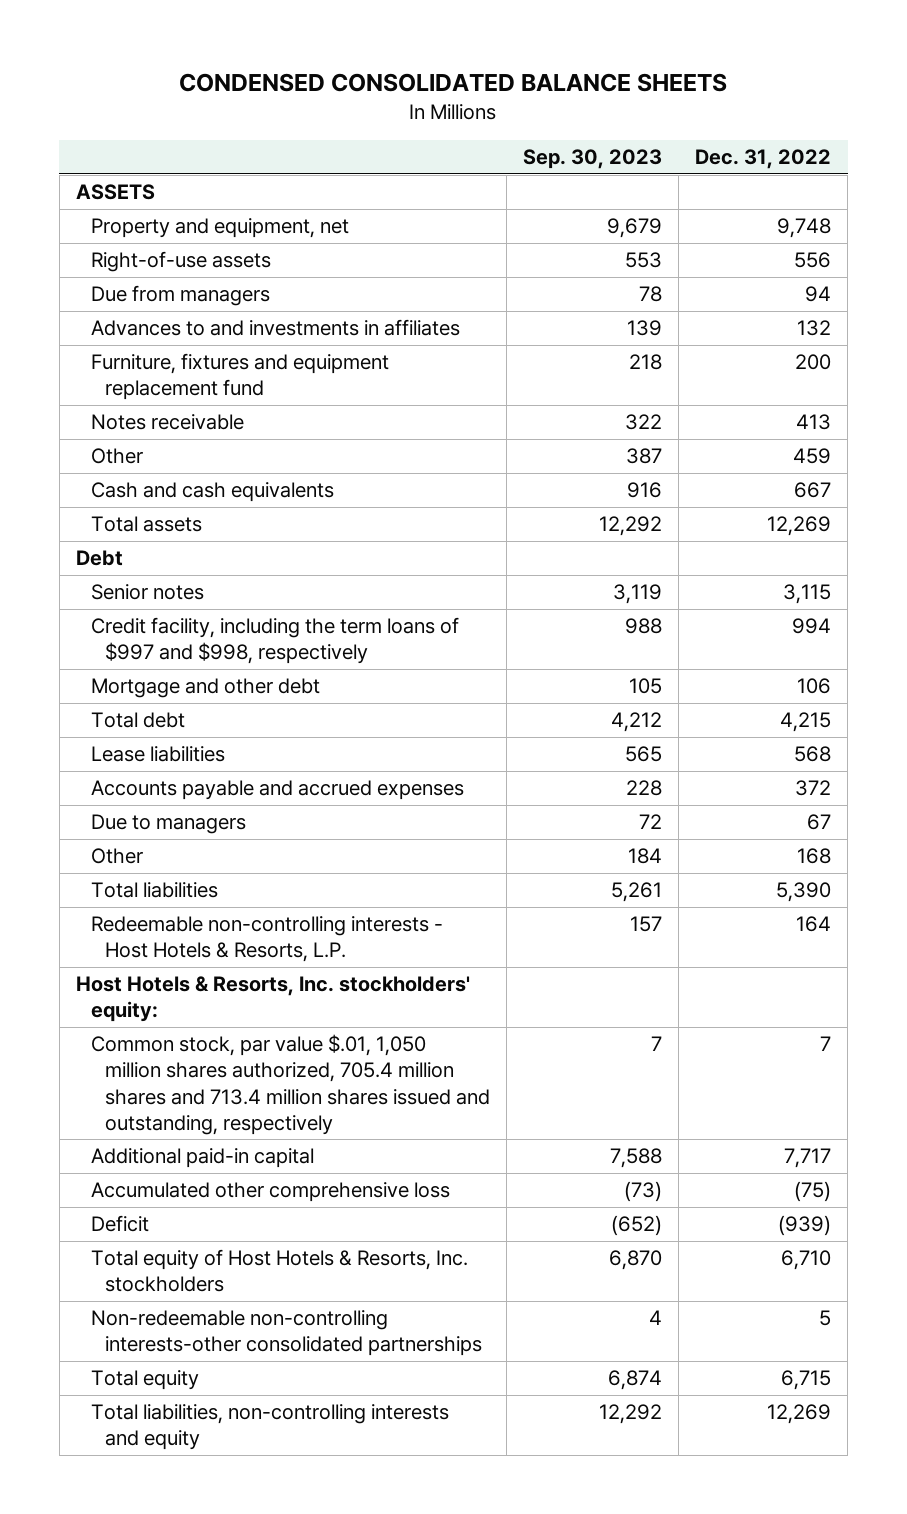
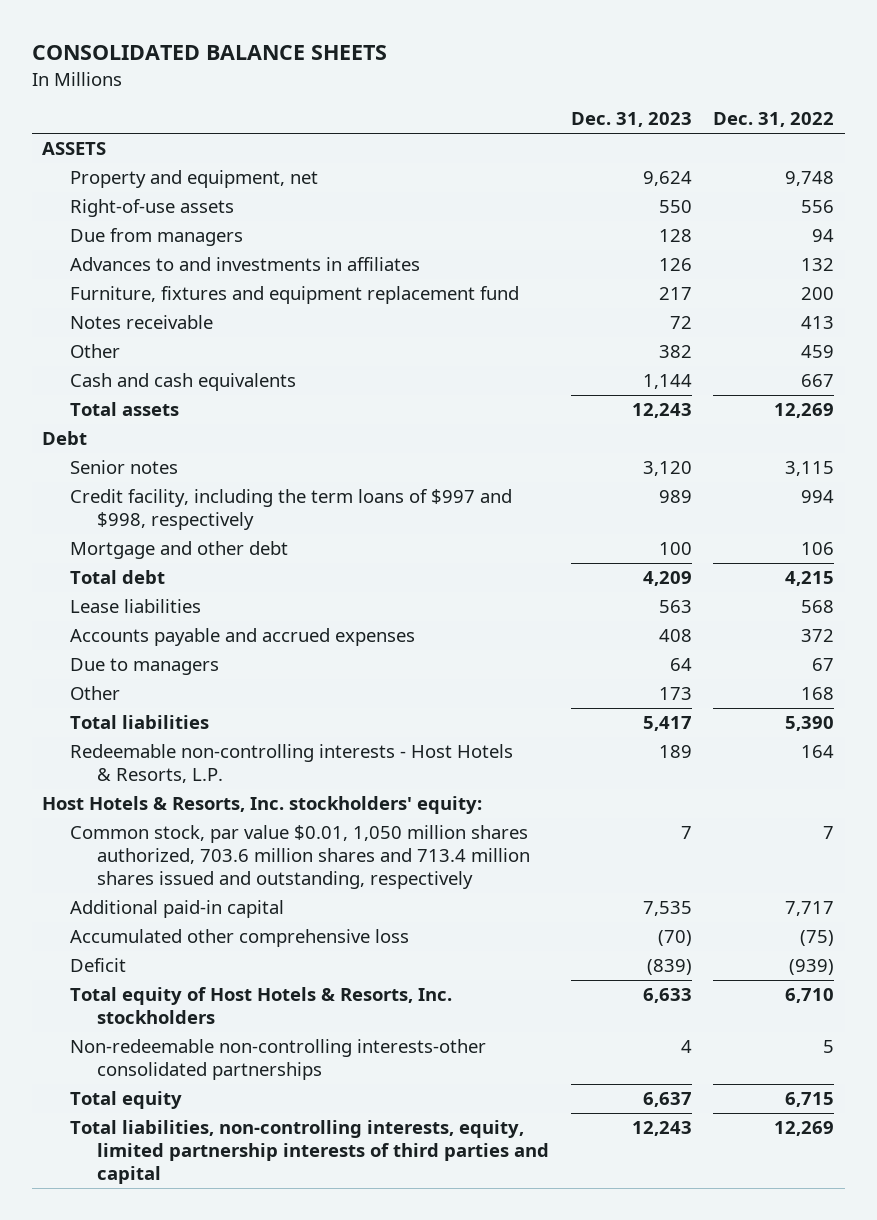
[179,73,728,93] CONDENSED CONSOLIDATED BALANCE SHEETS -> [31,45,387,61] CONSOLIDATED BALANCE SHEETS
[523,149,663,170] Sep. 30, 2023 -> none
none -> [570,112,692,128] Dec. 31, 2023
[90,1034,491,1135] Common stock, par value $.01, 1,050 million shares authorized, 705.4 million shares and 713.4 million shares issued and outstanding, respectively -> [69,825,530,890] Common stock, par value $0.01, 1,050 million shares authorized, 703.6 million shares and 713.4 million shares issued and outstanding, respectively
[90,1404,449,1451] Total liabilities, non-controlling interests and equity -> [69,1120,549,1185] Total liabilities, non-controlling interests, equity, limited partnership interests of third parties and capital

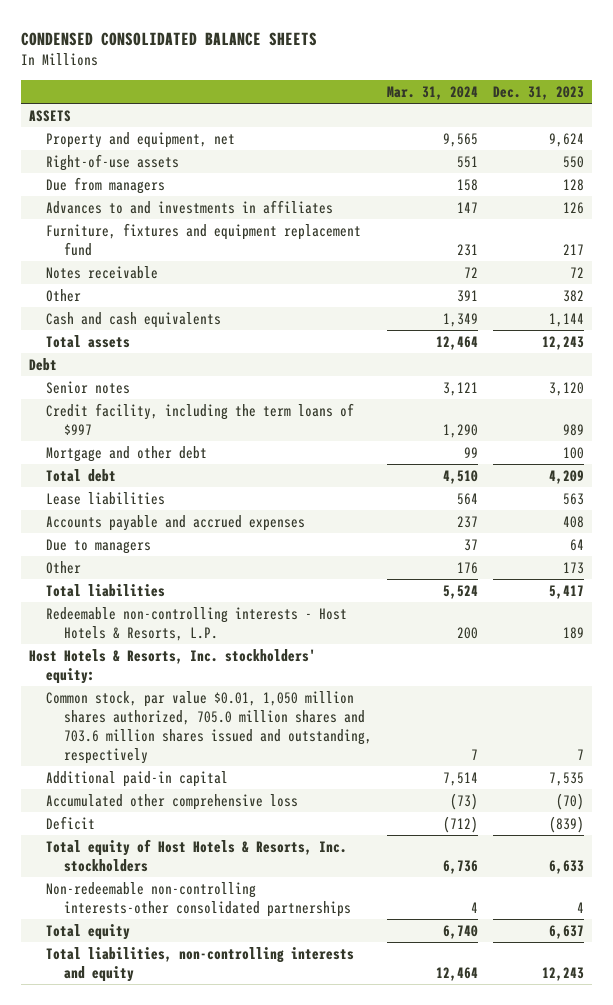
[31,45,387,61] CONSOLIDATED BALANCE SHEETS -> [21,31,318,46] CONDENSED CONSOLIDATED BALANCE SHEETS
[713,112,835,128] Dec. 31, 2022 -> none
none -> [387,85,479,100] Mar. 31, 2024
[69,489,512,531] Credit facility, including the term loans of $997 and $998, respectively -> [46,402,355,435] Credit facility, including the term loans of $997
[69,825,530,890] Common stock, par value $0.01, 1,050 million shares authorized, 703.6 million shares and 713.4 million shares issued and outstanding, respectively -> [46,690,373,764] Common stock, par value $0.01, 1,050 million shares authorized, 705.0 million shares and 703.6 million shares issued and outstanding, respectively
[69,1120,549,1185] Total liabilities, non-controlling interests, equity, limited partnership interests of third parties and capital -> [46,946,355,982] Total liabilities, non-controlling interests and equity

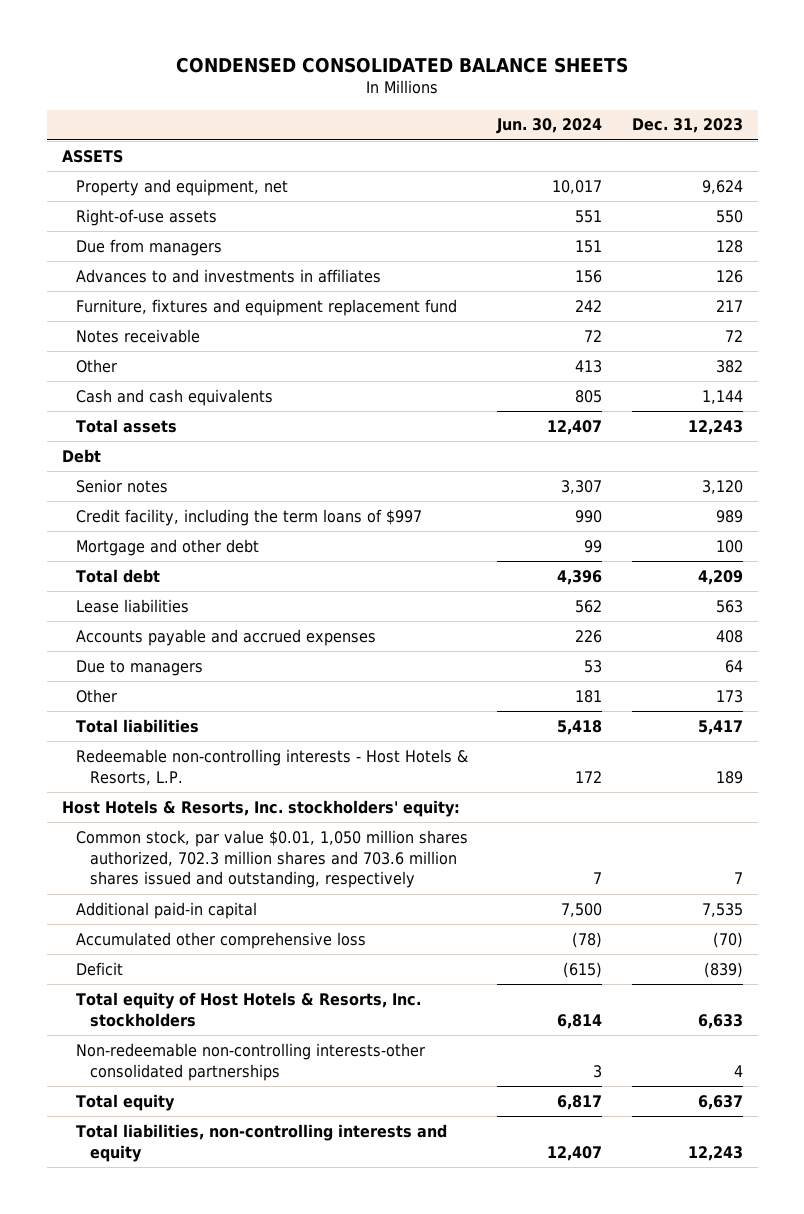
[387,85,479,100] Mar. 31, 2024 -> none
none -> [496,118,603,135] Jun. 30, 2024
[46,690,373,764] Common stock, par value $0.01, 1,050 million shares authorized, 705.0 million shares and 703.6 million shares issued and outstanding, respectively -> [75,829,468,889] Common stock, par value $0.01, 1,050 million shares authorized, 702.3 million shares and 703.6 million shares issued and outstanding, respectively

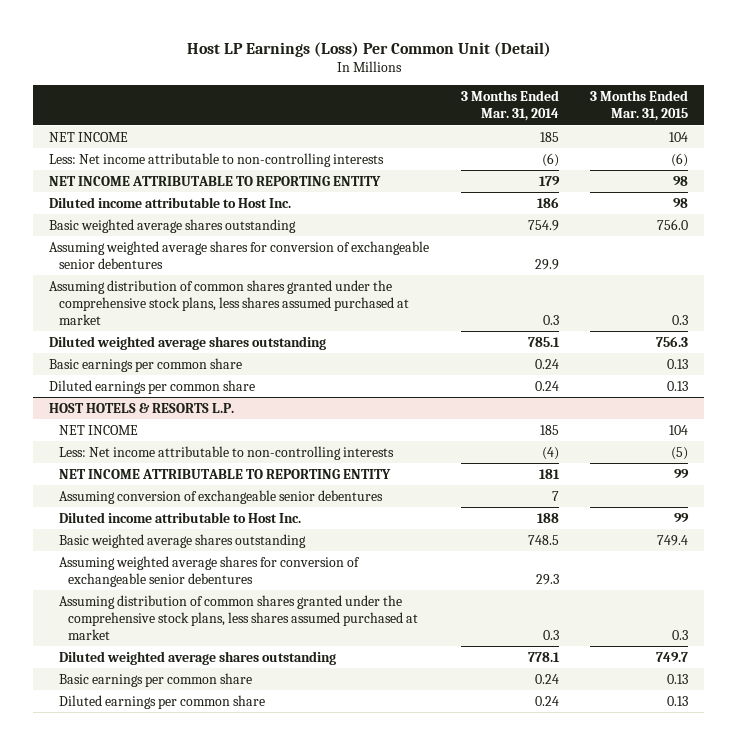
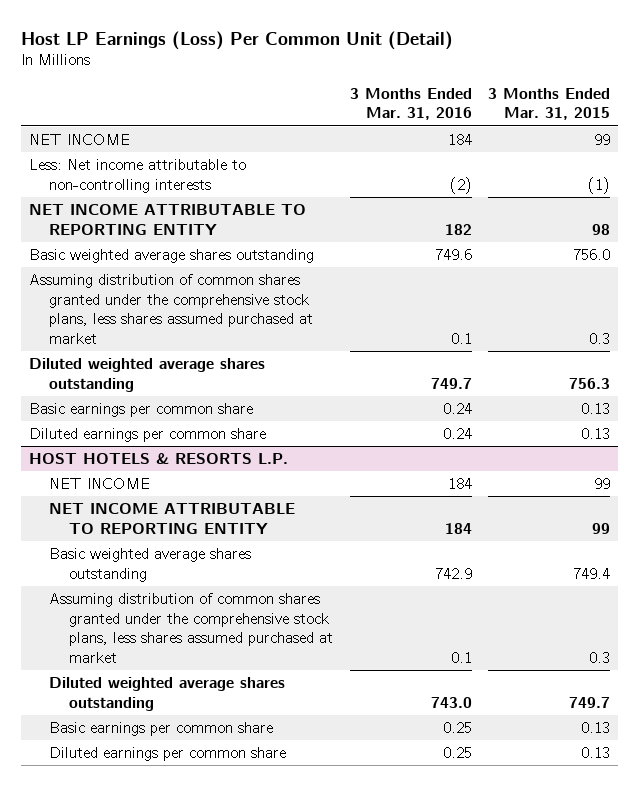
[460,90,559,122] 3 Months Ended Mar. 31, 2014 -> none
none -> [349,87,472,121] 3 Months Ended Mar. 31, 2016
[669,131,689,142] 104 -> [593,133,610,145] 99
[671,152,689,167] (6) -> [587,176,610,194] (1)
[49,196,292,208] Diluted income attributable to Host Inc. -> none
[49,240,430,269] Assuming weighted average shares for conversion of exchangeable senior debentures -> none
[58,445,394,460] Less: Net income attributable to non-controlling interests -> none
[669,424,689,435] 104 -> [593,477,610,489] 99
[58,489,383,504] Assuming conversion of exchangeable senior debentures -> none
[58,511,301,523] Diluted income attributable to Host Inc. -> none
[58,555,360,587] Assuming weighted average shares for conversion of exchangeable senior debentures -> none

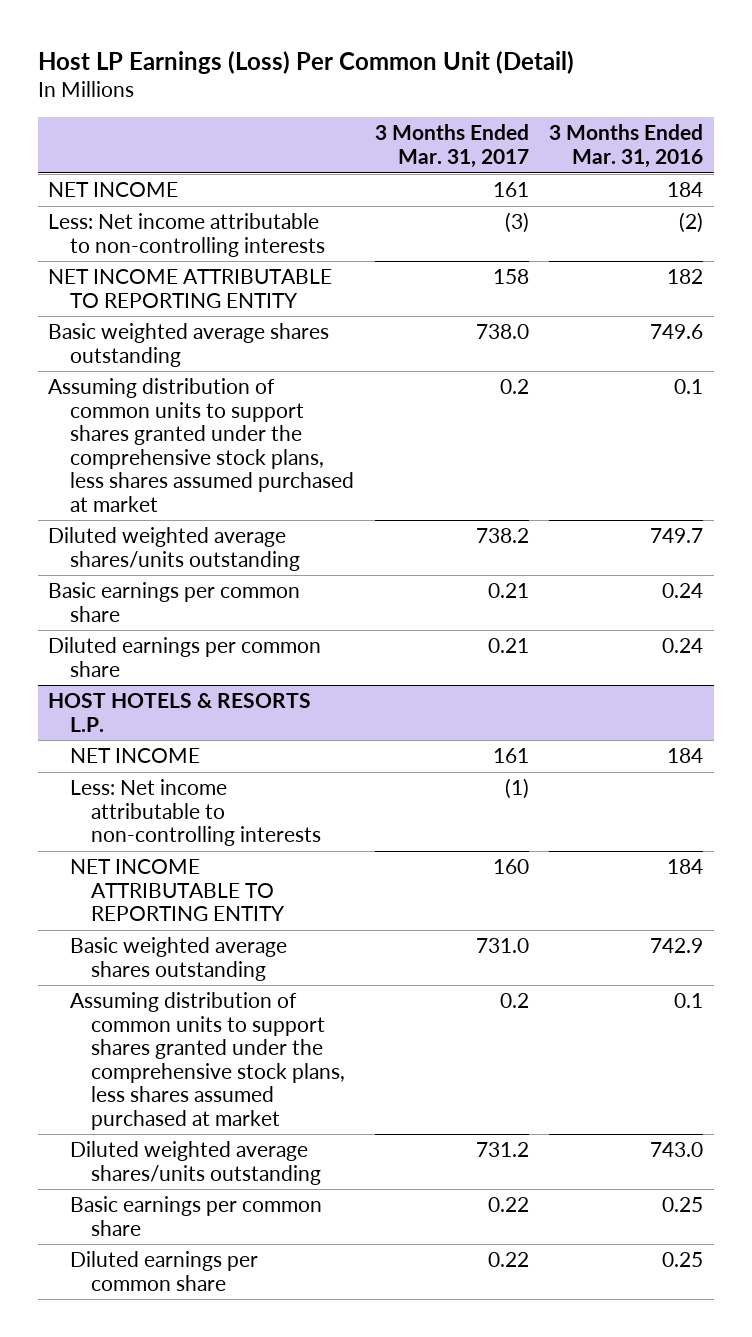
[487,87,610,121] 3 Months Ended Mar. 31, 2015 -> none
none -> [374,124,529,168] 3 Months Ended Mar. 31, 2017
[29,273,314,344] Assuming distribution of common shares granted under the comprehensive stock plans, less shares assumed purchased at market -> [48,378,354,512] Assuming distribution of common units to support shares granted under the comprehensive stock plans, less shares assumed purchased at market
[29,357,266,392] Diluted weighted average shares outstanding -> [48,527,300,571] Diluted weighted average shares/units outstanding
none -> [69,779,322,847] Less: Net income attributable to non-controlling interests
[49,592,334,663] Assuming distribution of common shares granted under the comprehensive stock plans, less shares assumed purchased at market -> [69,992,346,1130] Assuming distribution of common units to support shares granted under the comprehensive stock plans, less shares assumed purchased at market
[49,676,286,711] Diluted weighted average shares outstanding -> [69,1141,322,1185] Diluted weighted average shares/units outstanding

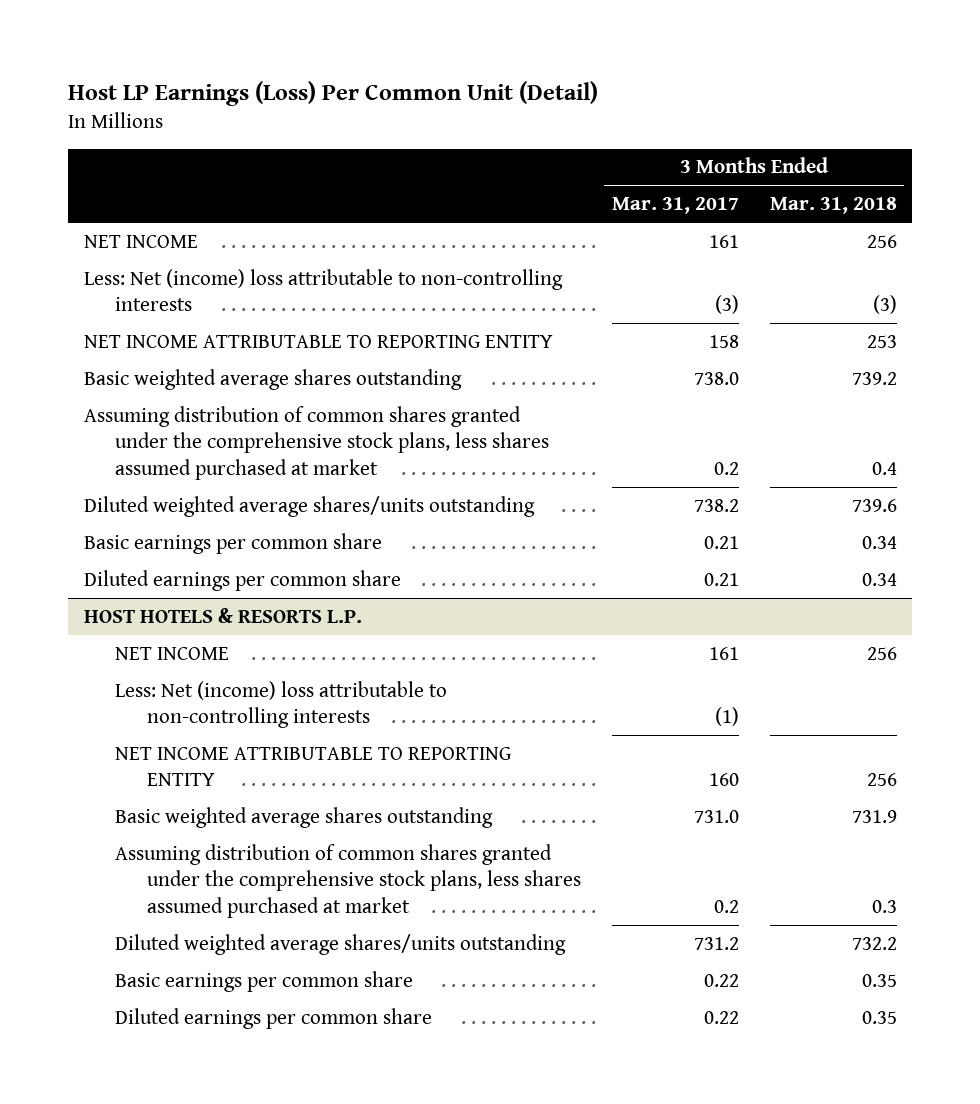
[549,124,704,168] 3 Months Ended Mar. 31, 2016 -> none
none -> [769,197,897,215] Mar. 31, 2018
[48,213,325,257] Less: Net income attributable to non-controlling interests -> [83,268,563,312] Less: Net (income) loss attributable to non-controlling interests
[48,378,354,512] Assuming distribution of common units to support shares granted under the comprehensive stock plans, less shares assumed purchased at market -> [83,405,550,481] Assuming distribution of common shares granted under the comprehensive stock plans, less shares assumed purchased at market
[69,779,322,847] Less: Net income attributable to non-controlling interests -> [115,680,448,729] Less: Net (income) loss attributable to non-controlling interests
[69,992,346,1130] Assuming distribution of common units to support shares granted under the comprehensive stock plans, less shares assumed purchased at market -> [115,843,581,919] Assuming distribution of common shares granted under the comprehensive stock plans, less shares assumed purchased at market

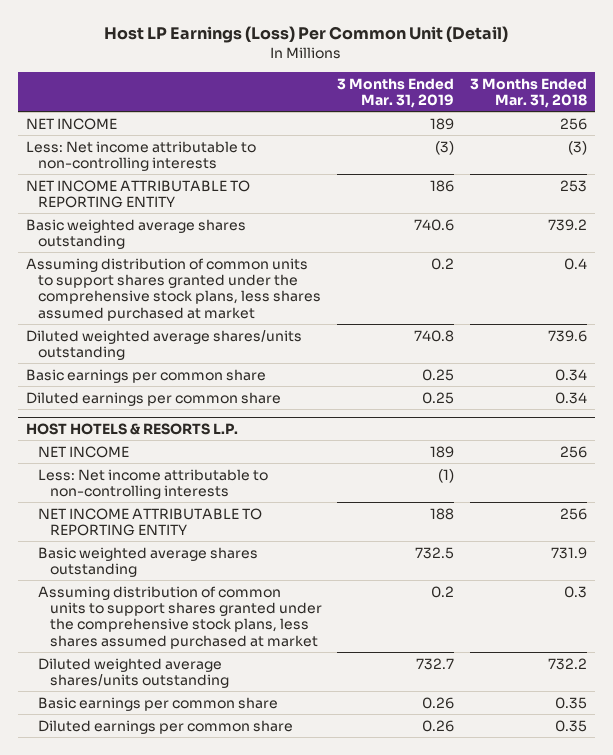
[611,197,739,215] Mar. 31, 2017 -> none
none -> [337,77,455,108] 3 Months Ended Mar. 31, 2019
[83,268,563,312] Less: Net (income) loss attributable to non-controlling interests -> [25,140,256,171] Less: Net income attributable to non-controlling interests
[83,405,550,481] Assuming distribution of common shares granted under the comprehensive stock plans, less shares assumed purchased at market -> [25,257,321,321] Assuming distribution of common units to support shares granted under the comprehensive stock plans, less shares assumed purchased at market
[115,680,448,729] Less: Net (income) loss attributable to non-controlling interests -> [37,468,268,499] Less: Net income attributable to non-controlling interests
[115,843,581,919] Assuming distribution of common shares granted under the comprehensive stock plans, less shares assumed purchased at market -> [37,585,322,649] Assuming distribution of common units to support shares granted under the comprehensive stock plans, less shares assumed purchased at market

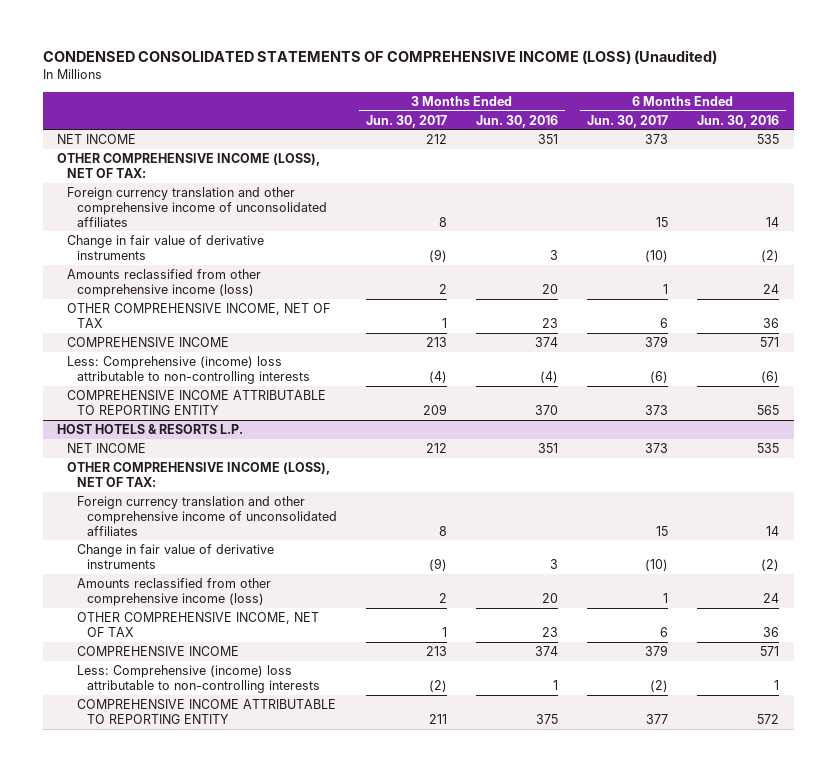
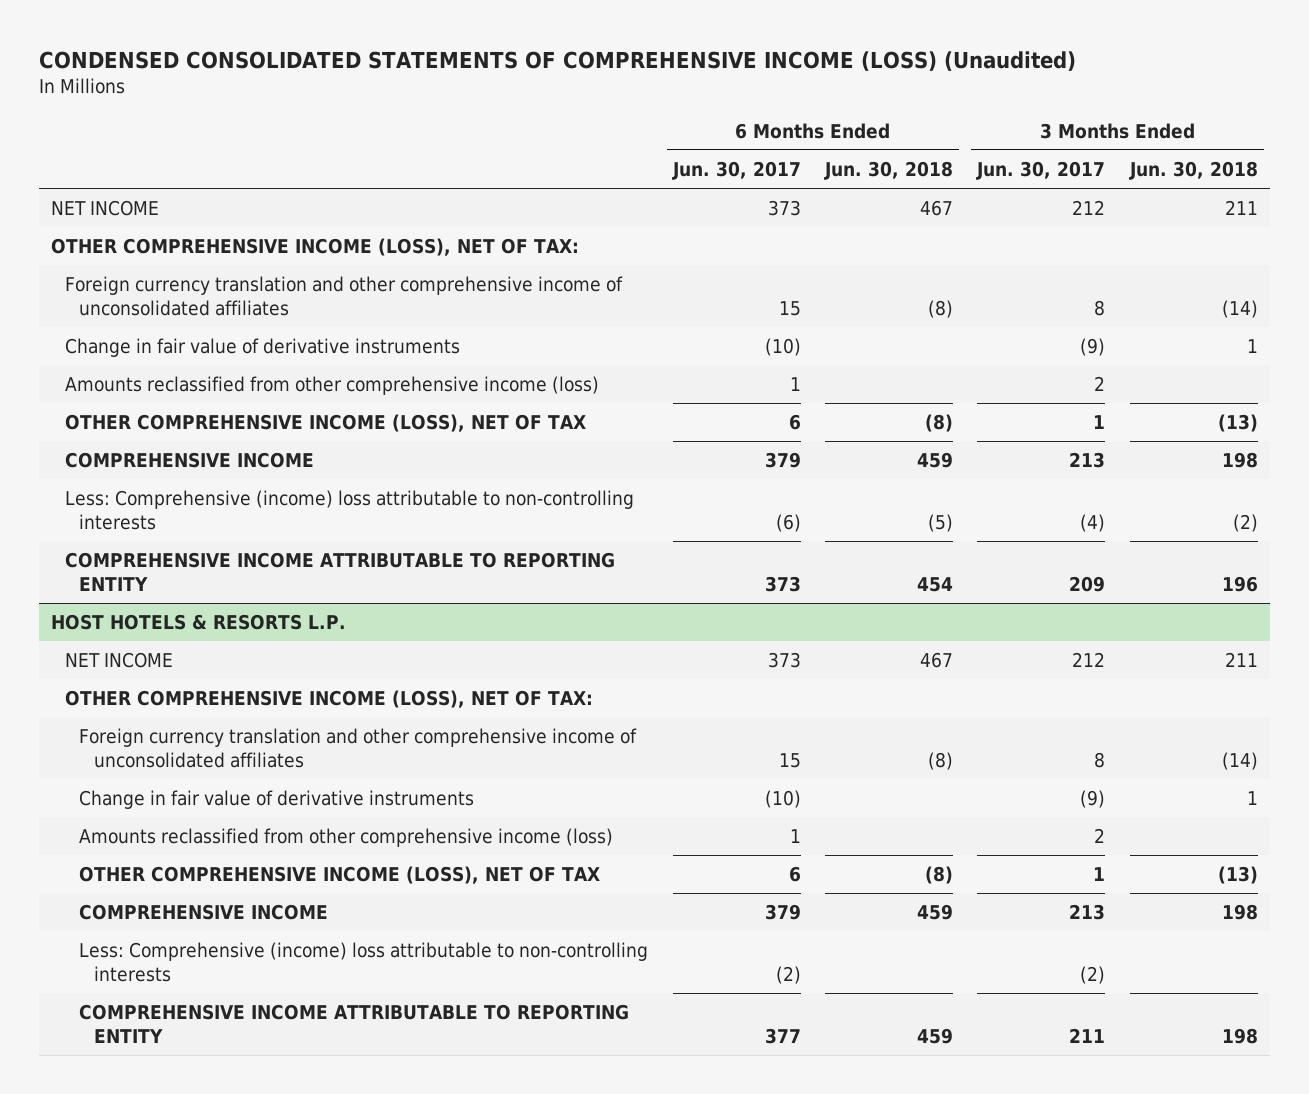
[476,114,559,128] Jun. 30, 2016 -> none
[697,114,780,128] Jun. 30, 2016 -> none
none -> [824,160,954,180] Jun. 30, 2018
none -> [1128,160,1258,180] Jun. 30, 2018
[67,302,331,328] OTHER COMPREHENSIVE INCOME, NET OF TAX -> [65,414,587,433] OTHER COMPREHENSIVE INCOME (LOSS), NET OF TAX
[77,611,320,637] OTHER COMPREHENSIVE INCOME, NET OF TAX -> [79,866,601,885] OTHER COMPREHENSIVE INCOME (LOSS), NET OF TAX

